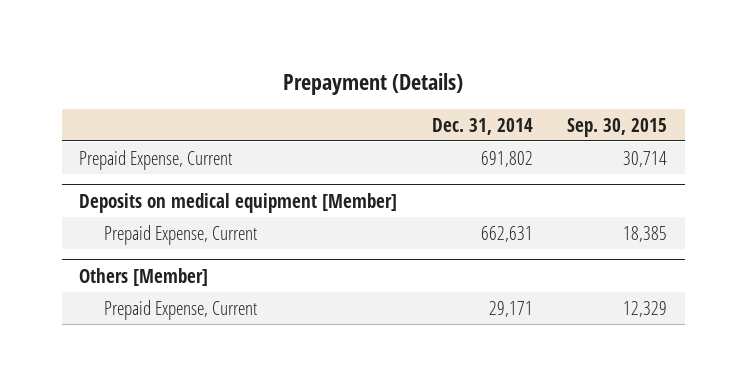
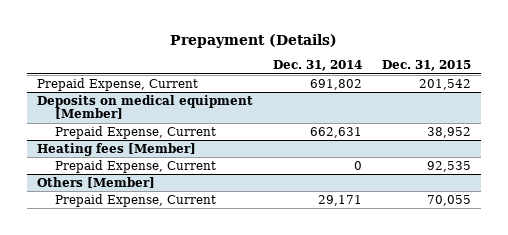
[567,117,668,137] Sep. 30, 2015 -> none
none -> [382,60,472,72] Dec. 31, 2015
none -> [36,142,196,156] Heating fees [Member]
none -> [55,159,217,173] Prepaid Expense, Current

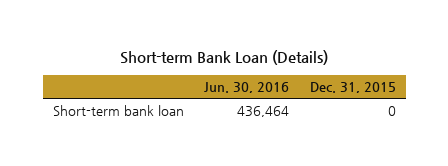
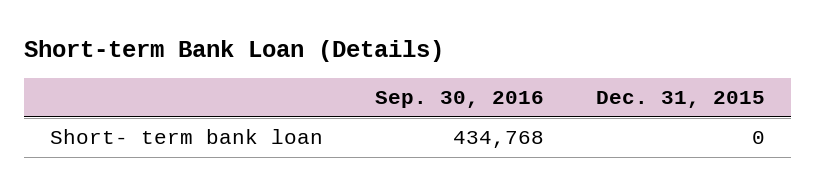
[204,81,290,93] Jun. 30, 2016 -> none
none -> [375,91,545,109] Sep. 30, 2016
[52,105,184,117] Short-term bank loan -> [50,129,324,145] Short- term bank loan

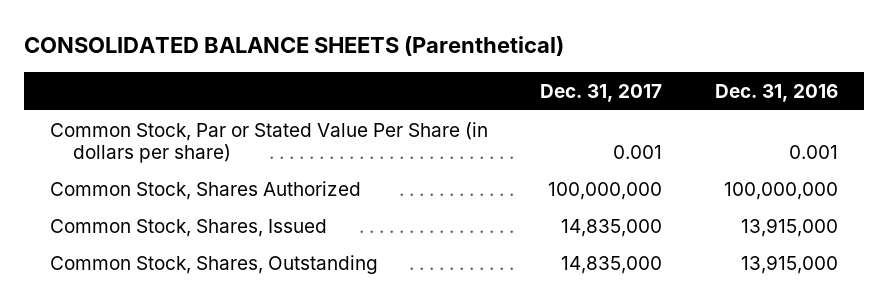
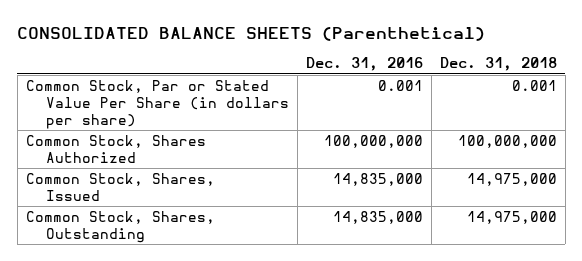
[540,83,663,102] Dec. 31, 2017 -> none
none -> [439,57,557,72] Dec. 31, 2018
[740,217,838,237] 13,915,000 -> [332,172,423,186] 14,835,000
[740,254,838,274] 13,915,000 -> [332,210,423,224] 14,835,000

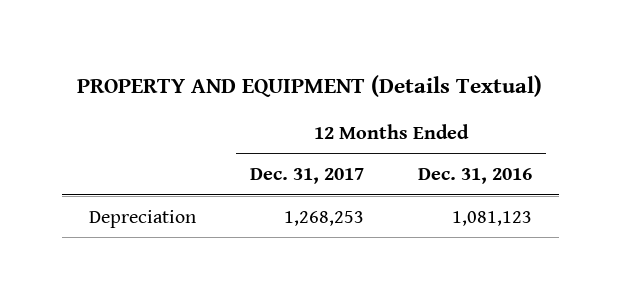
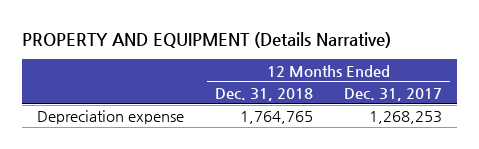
[77,74,543,97] PROPERTY AND EQUIPMENT (Details Textual) -> [21,31,391,48] PROPERTY AND EQUIPMENT (Details Narrative)
[418,168,533,185] Dec. 31, 2016 -> none
none -> [215,87,314,101] Dec. 31, 2018
[88,209,196,228] Depreciation -> [37,110,185,125] Depreciation expense

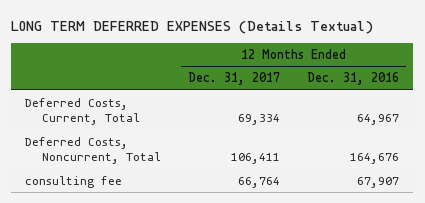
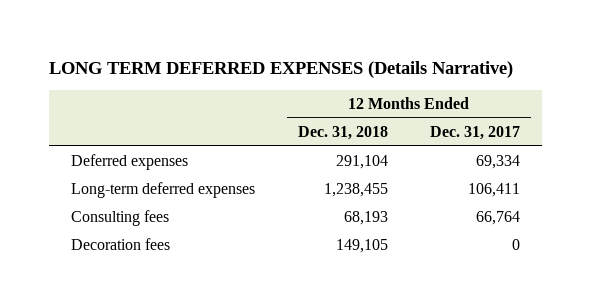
[11,20,374,34] LONG TERM DEFERRED EXPENSES (Details Textual) -> [49,61,514,79] LONG TERM DEFERRED EXPENSES (Details Narrative)
[307,72,400,86] Dec. 31, 2016 -> none
none -> [297,125,388,140] Dec. 31, 2018
[25,97,140,126] Deferred Costs, Current, Total -> [70,154,188,171] Deferred expenses
[25,136,161,165] Deferred Costs, Noncurrent, Total -> [70,182,255,199] Long-term deferred expenses
[25,175,123,188] consulting fee -> [70,210,169,227] Consulting fees
none -> [70,238,170,251] Decoration fees

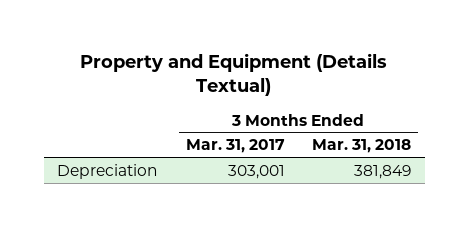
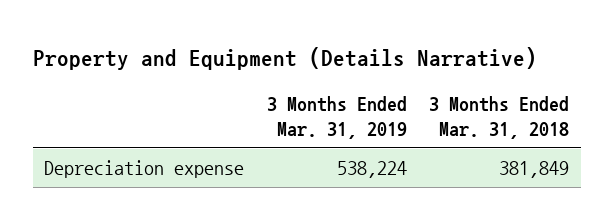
[80,52,388,97] Property and Equipment (Details Textual) -> [33,46,538,70] Property and Equipment (Details Narrative)
[185,139,285,154] Mar. 31, 2017 -> none
none -> [266,96,407,140] 3 Months Ended Mar. 31, 2019
[57,163,159,179] Depreciation -> [44,160,245,179] Depreciation expense

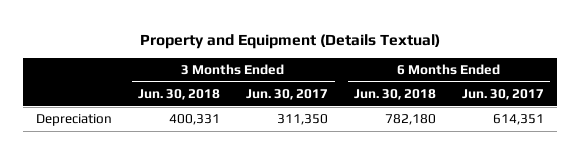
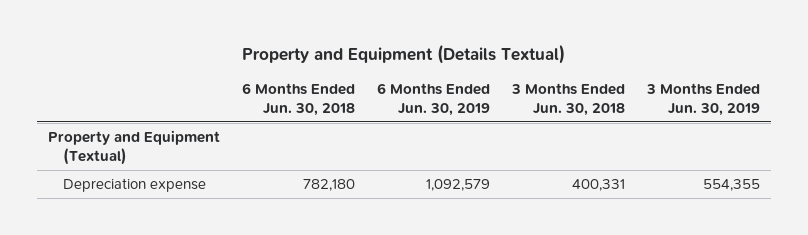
[246,89,329,101] Jun. 30, 2017 -> none
[461,89,544,101] Jun. 30, 2017 -> none
none -> [376,83,490,116] 6 Months Ended Jun. 30, 2019
none -> [645,83,760,116] 3 Months Ended Jun. 30, 2019
none -> [47,130,220,165] Property and Equipment (Textual)
[36,114,113,127] Depreciation -> [62,178,206,193] Depreciation expense

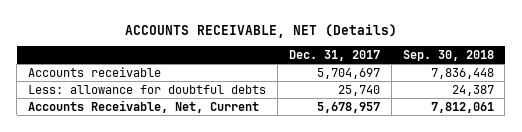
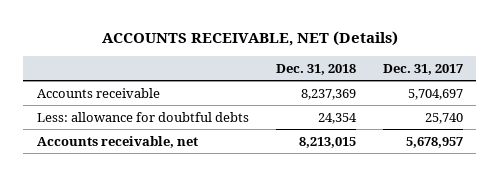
[402,49,494,61] Sep. 30, 2018 -> none
none -> [275,64,356,76] Dec. 31, 2018
[28,99,260,113] Accounts Receivable, Net, Current -> [36,135,198,148] Accounts receivable, net

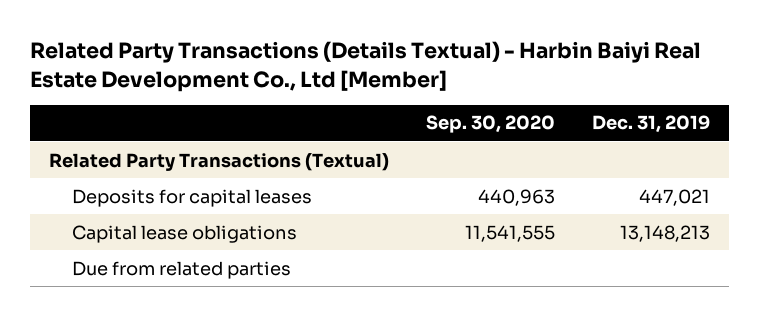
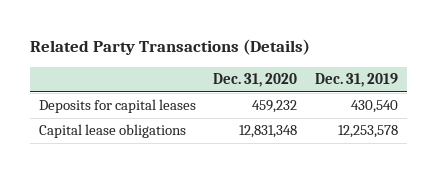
[30,41,702,92] Related Party Transactions (Details Textual) - Harbin Baiyi Real Estate Development Co., Ltd [Member] -> [29,39,310,56] Related Party Transactions (Details)
[426,115,556,134] Sep. 30, 2020 -> none
none -> [213,73,298,88] Dec. 31, 2020
[48,152,389,171] Related Party Transactions (Textual) -> none
[71,260,291,279] Due from related parties -> none
[639,188,711,206] 447,021 -> [351,100,399,114] 430,540
[620,224,711,242] 13,148,213 -> [338,125,399,139] 12,253,578

